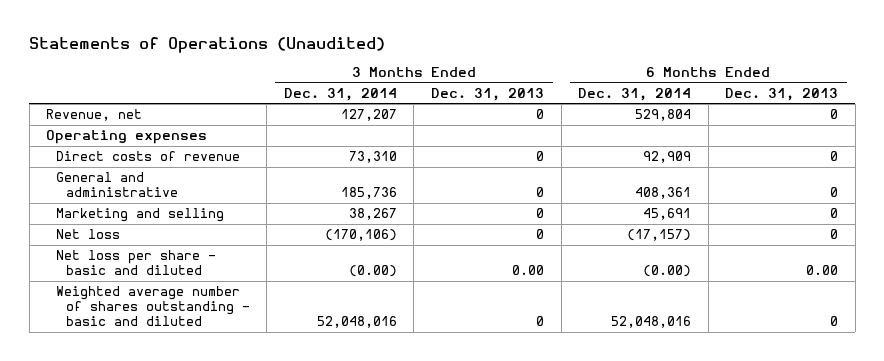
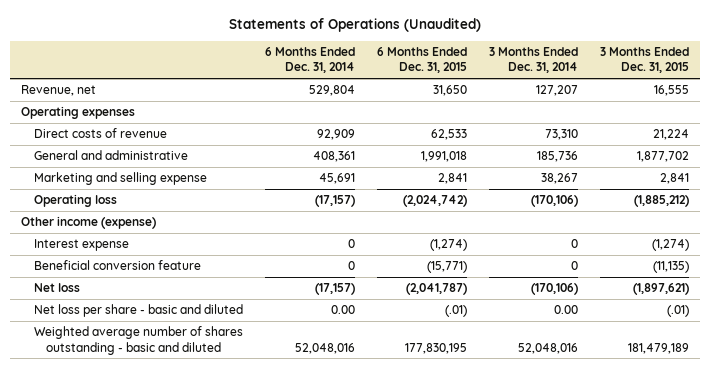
[431,88,545,102] Dec. 31, 2013 -> none
[725,88,839,102] Dec. 31, 2013 -> none
none -> [376,46,467,74] 6 Months Ended Dec. 31, 2015
none -> [600,46,690,74] 3 Months Ended Dec. 31, 2015
[55,208,224,223] Marketing and selling -> [33,172,207,186] Marketing and selling expense
none -> [33,194,117,208] Operating loss
none -> [21,216,157,230] Other income (expense)
none -> [33,239,129,252] Interest expense
none -> [33,260,201,271] Beneficial conversion feature
[348,265,397,278] (0.00) -> [554,305,579,315] 0.00
[643,265,692,278] (0.00) -> [330,305,355,315] 0.00

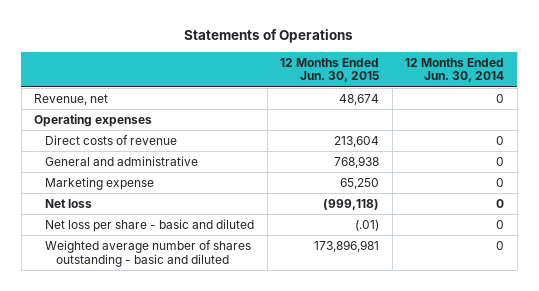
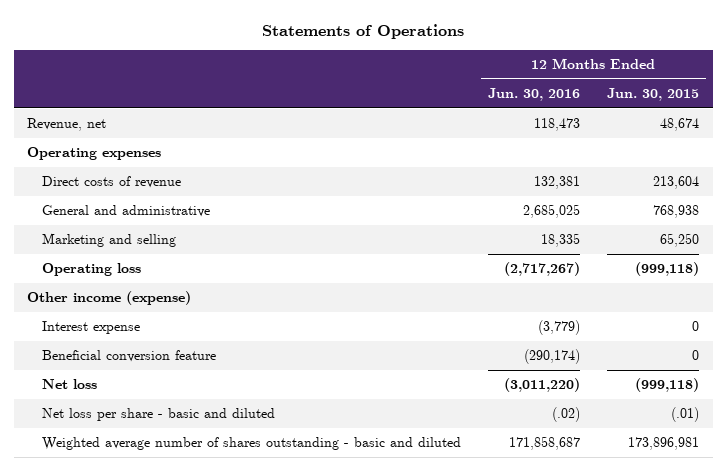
[405,57,505,83] 12 Months Ended Jun. 30, 2014 -> none
none -> [487,88,580,102] Jun. 30, 2016
[44,176,154,190] Marketing expense -> [41,233,176,248] Marketing and selling
none -> [41,263,141,277] Operating loss
none -> [27,291,192,306] Other income (expense)
none -> [41,321,140,335] Interest expense
none -> [41,350,216,363] Beneficial conversion feature

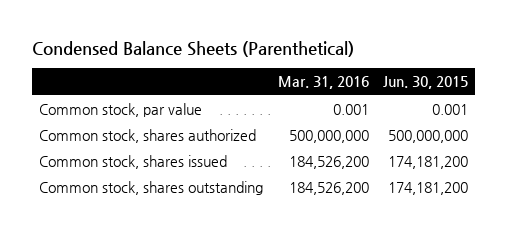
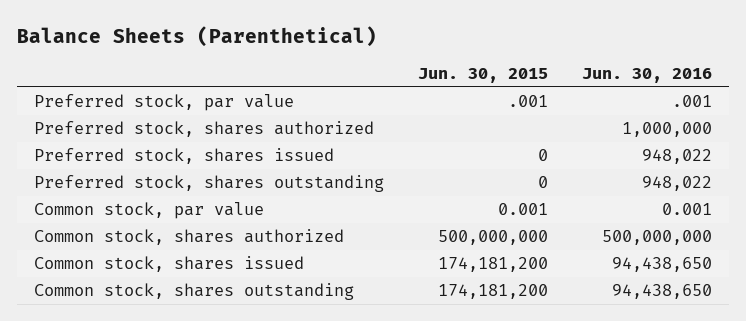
[32,41,355,58] Condensed Balance Sheets (Parenthetical) -> [17,25,378,47] Balance Sheets (Parenthetical)
[277,76,369,90] Mar. 31, 2016 -> none
none -> [582,67,713,83] Jun. 30, 2016
none -> [34,94,295,112] Preferred stock, par value
none -> [34,121,375,138] Preferred stock, shares authorized
none -> [34,148,335,165] Preferred stock, shares issued
none -> [34,175,385,193] Preferred stock, shares outstanding

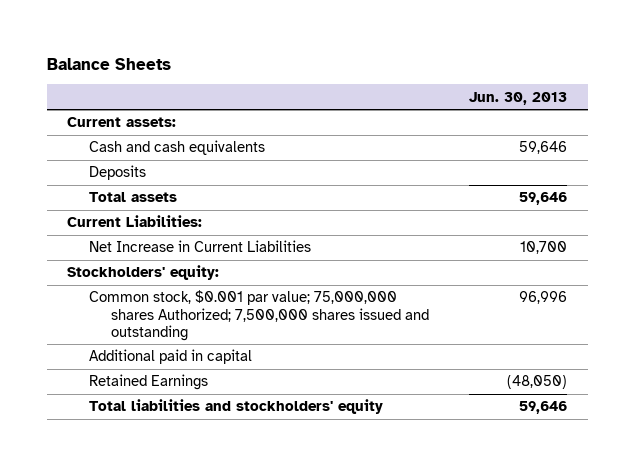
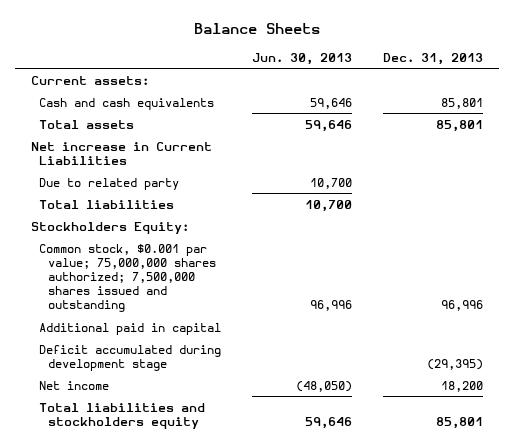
none -> [383,52,484,65] Dec. 31, 2013
[89,165,147,181] Deposits -> none
[67,215,203,228] Current Liabilities: -> [30,141,212,165] Net increase in Current Liabilities
none -> [39,177,180,190] Due to related party
[89,240,312,253] Net Increase in Current Liabilities -> [39,199,175,209] Total liabilities
[67,265,220,281] Stockholders' equity: -> [30,221,189,234] Stockholders Equity:
[89,290,429,342] Common stock, $0.001 par value; 75,000,000 shares Authorized; 7,500,000 shares issued and outstanding -> [39,243,217,313] Common stock, $0.001 par value; 75,000,000 shares authorized; 7,500,000 shares issued and outstanding
none -> [39,344,222,371] Deficit accumulated during development stage
[89,374,209,391] Retained Earnings -> [39,380,110,390] Net income
[89,399,384,415] Total liabilities and stockholders' equity -> [39,402,206,429] Total liabilities and stockholders equity

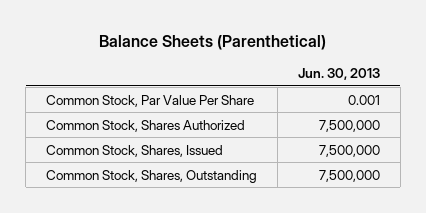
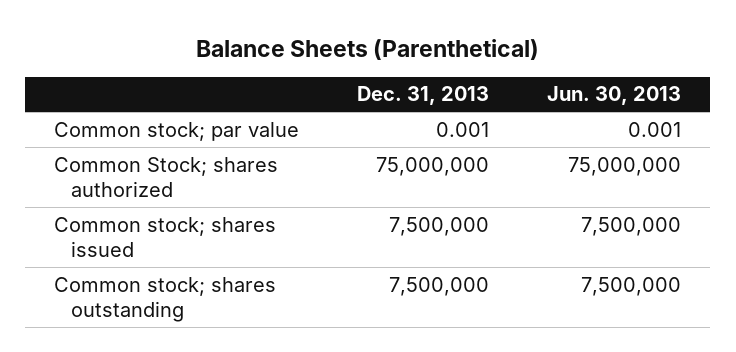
none -> [357,86,490,106] Dec. 31, 2013
[46,94,255,107] Common Stock, Par Value Per Share -> [54,121,300,141] Common stock; par value
[46,119,246,132] Common Stock, Shares Authorized -> [54,156,279,198] Common Stock; shares authorized
[318,119,380,132] 7,500,000 -> [568,156,682,176] 75,000,000
[46,144,224,157] Common Stock, Shares, Issued -> [54,216,277,258] Common stock; shares issued
[46,169,258,183] Common Stock, Shares, Outstanding -> [54,276,277,323] Common stock; shares outstanding

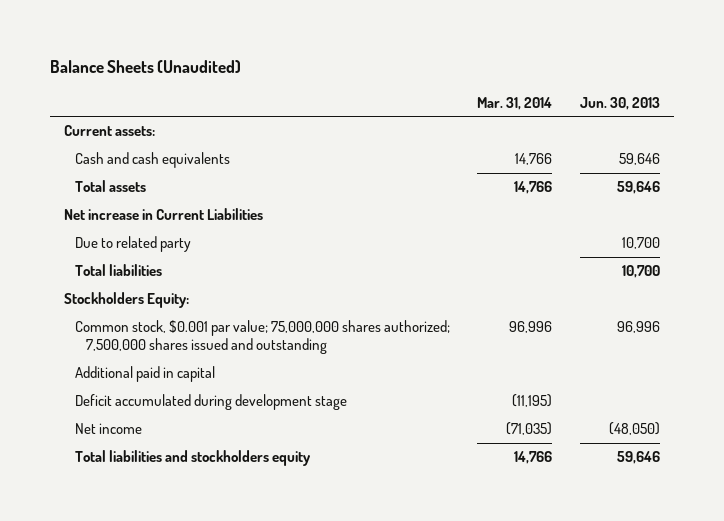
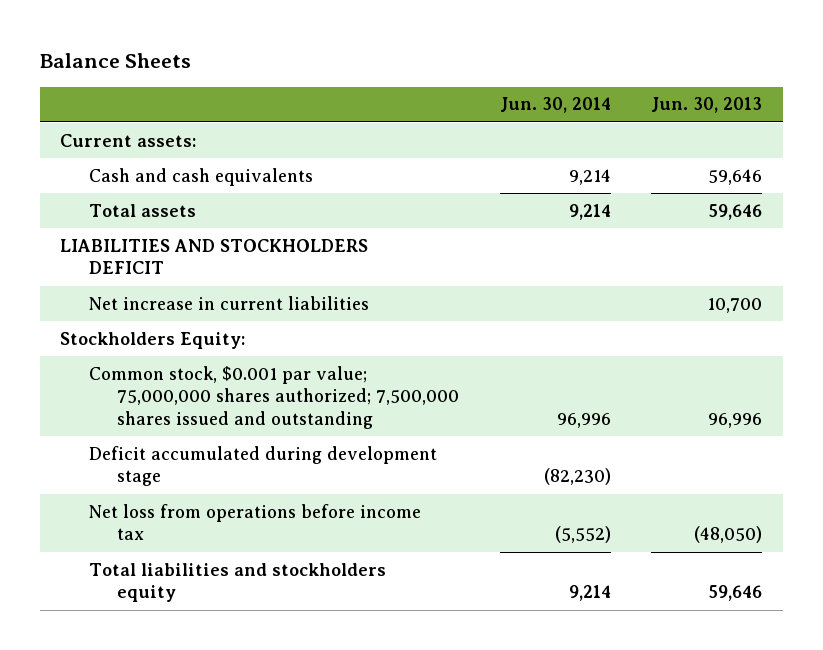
[50,60,242,74] Balance Sheets (Unaudited) -> [40,53,192,69] Balance Sheets
[477,96,553,110] Mar. 31, 2014 -> none
none -> [499,97,611,114] Jun. 30, 2014
[63,208,263,221] Net increase in Current Liabilities -> none
[75,264,163,277] Total liabilities -> none
none -> [60,238,369,275] LIABILITIES AND STOCKHOLDERS DEFICIT
[75,236,192,253] Due to related party -> [88,295,369,310] Net increase in current liabilities
[75,366,216,383] Additional paid in capital -> none
[75,423,143,435] Net income -> [88,503,421,541] Net loss from operations before income tax

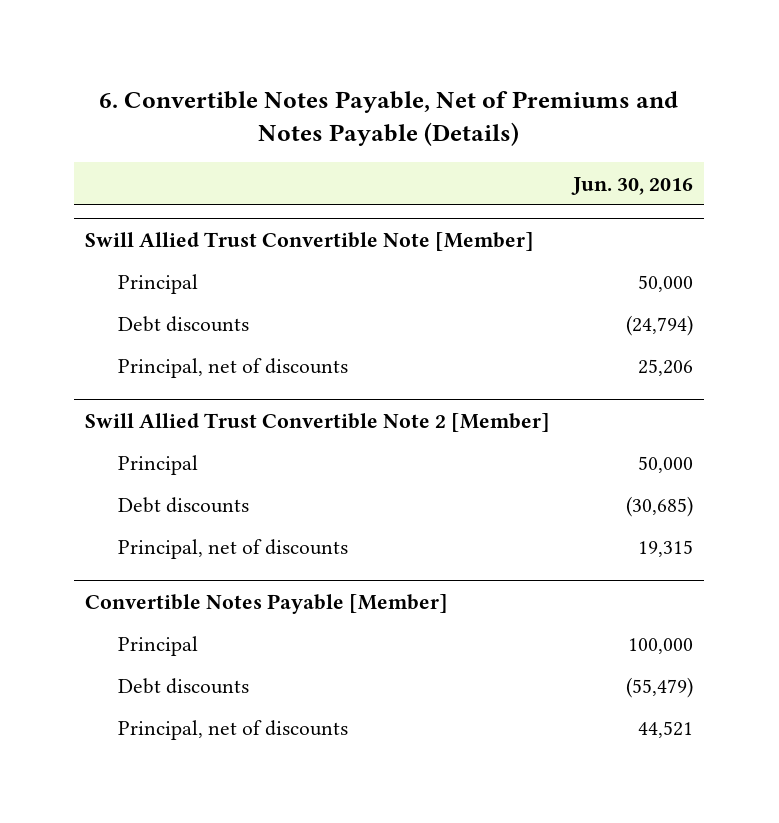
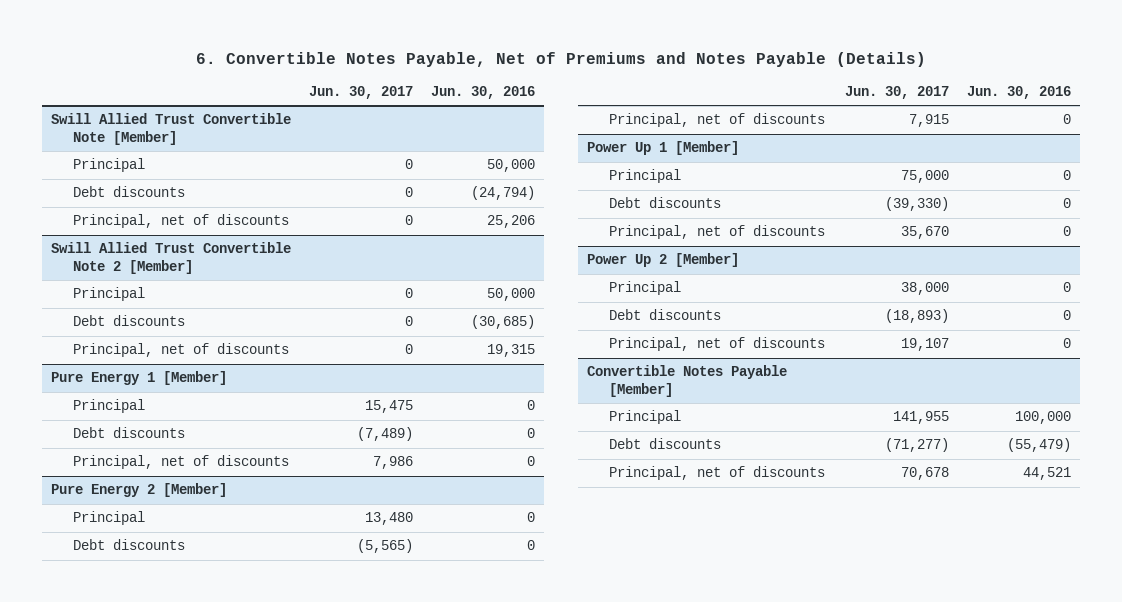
none -> [309,85,414,99] Jun. 30, 2017
none -> [51,371,228,386] Pure Energy 1 [Member]
none -> [72,399,145,414] Principal
none -> [72,427,185,439] Debt discounts
none -> [72,455,289,470] Principal, net of discounts
none -> [51,483,228,498] Pure Energy 2 [Member]
none -> [72,511,145,526] Principal
none -> [72,539,185,551] Debt discounts
none -> [608,113,825,128] Principal, net of discounts
none -> [587,141,740,156] Power Up 1 [Member]
none -> [608,169,681,184] Principal
none -> [608,197,721,209] Debt discounts
none -> [608,225,825,240] Principal, net of discounts
none -> [587,253,740,268] Power Up 2 [Member]
none -> [608,281,681,296] Principal
none -> [608,309,721,321] Debt discounts
none -> [608,337,825,352] Principal, net of discounts

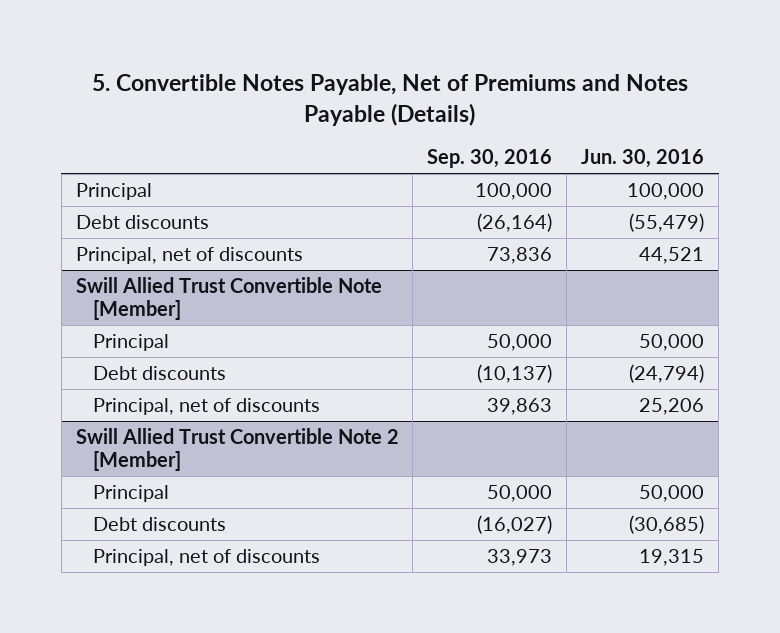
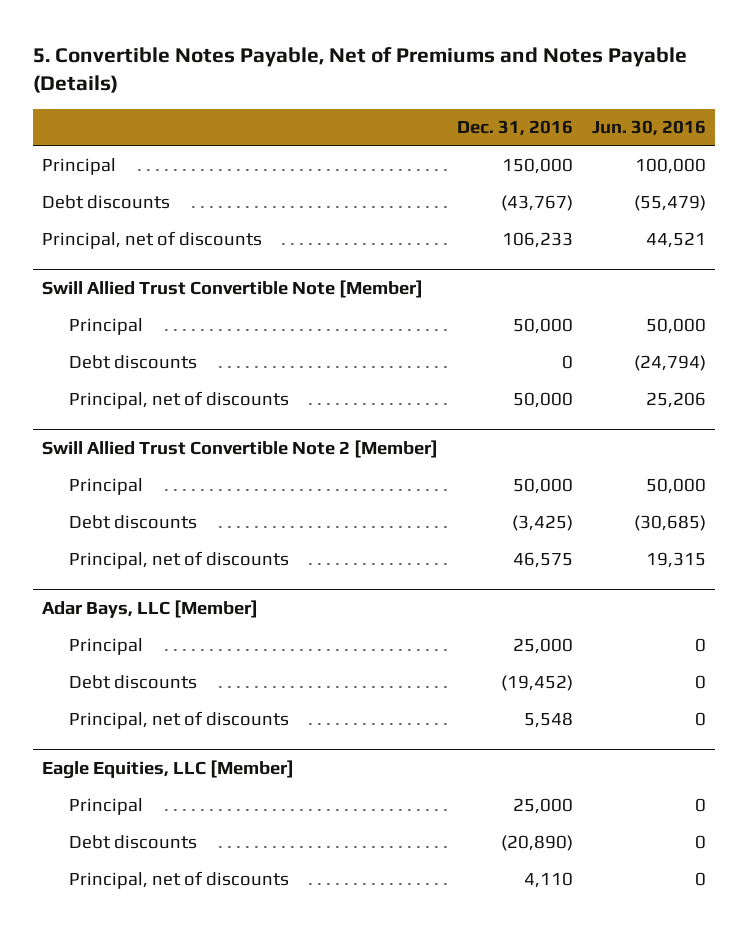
[427,149,553,169] Sep. 30, 2016 -> none
none -> [456,120,573,137] Dec. 31, 2016
none -> [42,600,259,619] Adar Bays, LLC [Member]
none -> [69,638,144,656] Principal
none -> [69,675,198,690] Debt discounts
none -> [69,711,290,730] Principal, net of discounts
none -> [42,760,295,780] Eagle Equities, LLC [Member]
none -> [69,798,144,816] Principal
none -> [69,835,198,850] Debt discounts
none -> [69,871,290,890] Principal, net of discounts

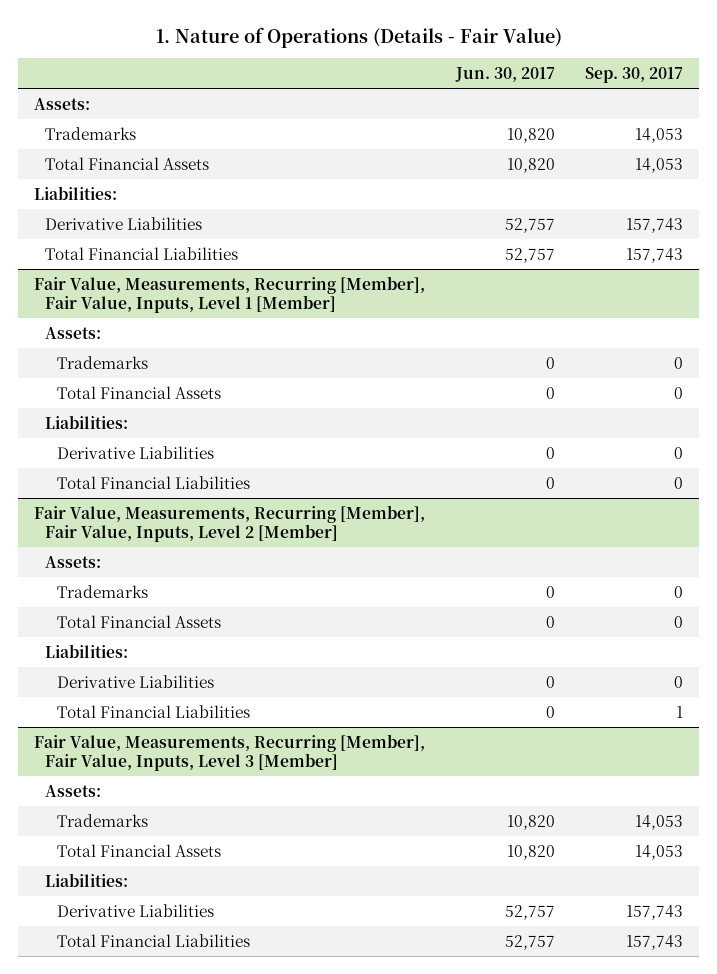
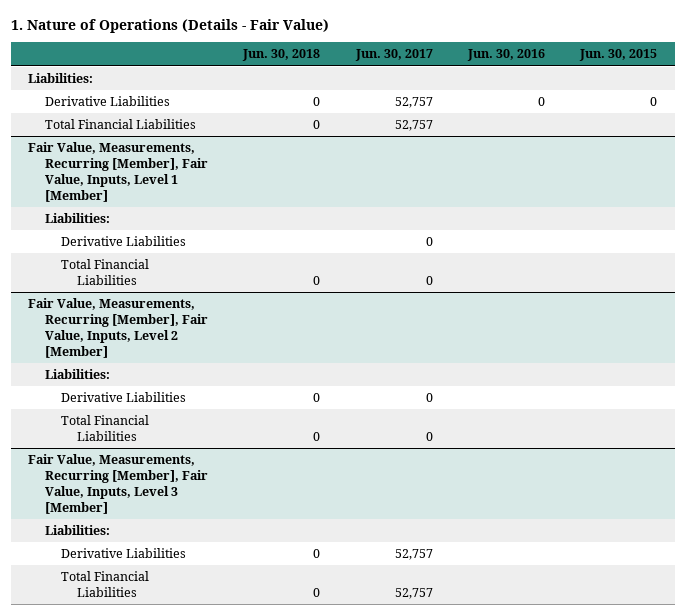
[585,66,684,83] Sep. 30, 2017 -> none
none -> [242,49,321,62] Jun. 30, 2018
none -> [467,49,546,62] Jun. 30, 2016
none -> [579,49,658,62] Jun. 30, 2015
[33,97,90,110] Assets: -> none
[45,126,137,140] Trademarks -> none
[45,156,210,170] Total Financial Assets -> none
[45,326,102,339] Assets: -> none
[57,355,149,369] Trademarks -> none
[57,385,222,399] Total Financial Assets -> none
[45,555,102,568] Assets: -> none
[57,584,149,598] Trademarks -> none
[57,614,222,628] Total Financial Assets -> none
[45,784,102,797] Assets: -> none
[57,813,149,827] Trademarks -> none
[57,843,222,857] Total Financial Assets -> none

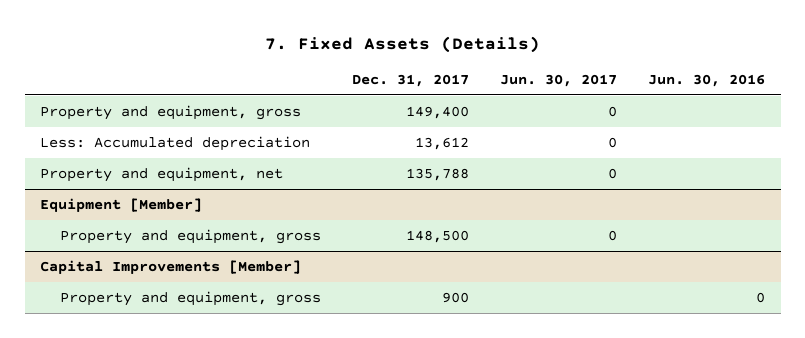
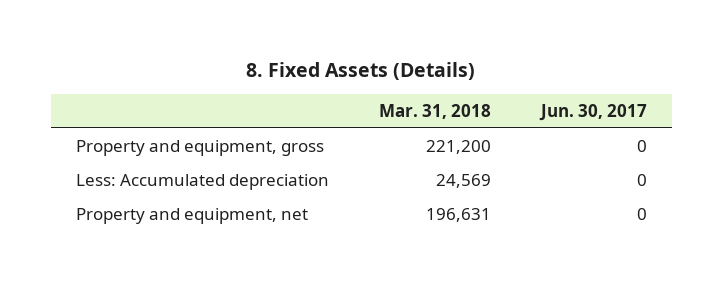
[264,35,540,53] 7. Fixed Assets (Details) -> [246,62,476,81] 8. Fixed Assets (Details)
[351,74,469,88] Dec. 31, 2017 -> none
[648,74,766,88] Jun. 30, 2016 -> none
none -> [378,104,491,120] Mar. 31, 2018
[40,197,203,212] Equipment [Member] -> none
[59,228,321,244] Property and equipment, gross -> none
[40,259,302,274] Capital Improvements [Member] -> none
[59,290,321,306] Property and equipment, gross -> none

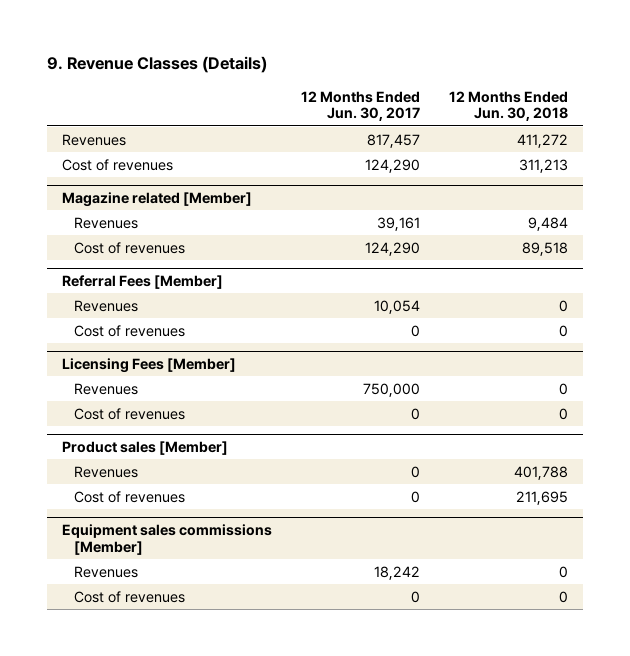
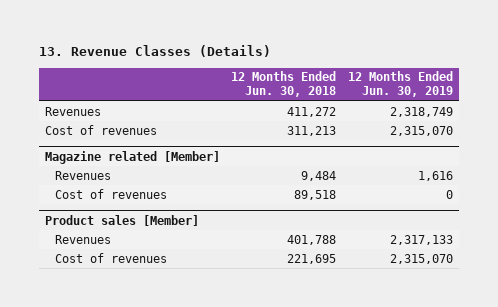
[46,56,267,74] 9. Revenue Classes (Details) -> [38,45,271,58] 13. Revenue Classes (Details)
[300,90,420,122] 12 Months Ended Jun. 30, 2017 -> none
none -> [348,71,454,97] 12 Months Ended Jun. 30, 2019
[61,275,223,290] Referral Fees [Member] -> none
[74,299,139,312] Revenues -> none
[74,324,186,337] Cost of revenues -> none
[61,358,236,374] Licensing Fees [Member] -> none
[74,382,139,395] Revenues -> none
[74,407,186,420] Cost of revenues -> none
[61,524,272,555] Equipment sales commissions [Member] -> none
[74,565,139,578] Revenues -> none
[74,590,186,603] Cost of revenues -> none
[516,490,569,505] 211,695 -> [287,253,337,264] 221,695

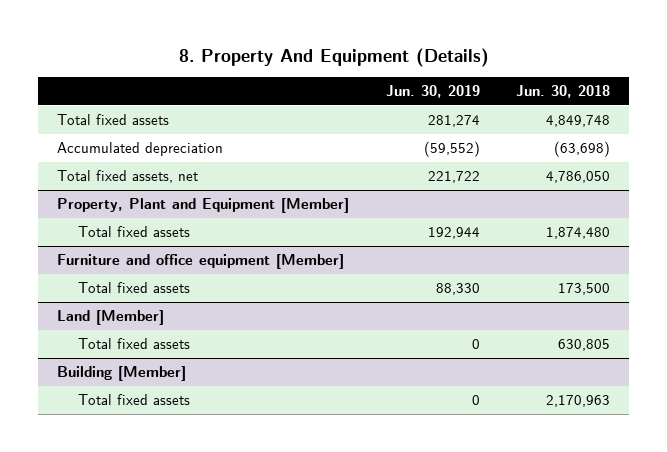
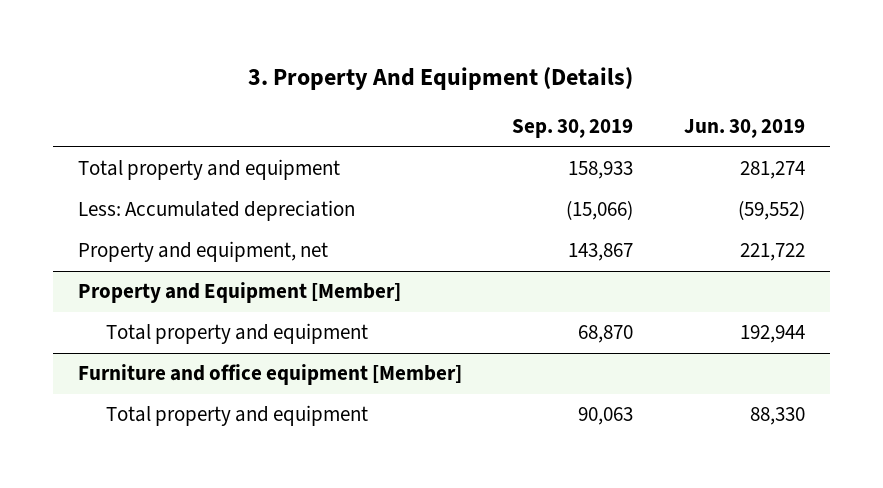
[178,47,489,67] 8. Property And Equipment (Details) -> [248,67,634,91] 3. Property And Equipment (Details)
[516,85,611,99] Jun. 30, 2018 -> none
none -> [512,119,634,139] Sep. 30, 2019
[56,114,169,126] Total fixed assets -> [78,159,341,181] Total property and equipment
[56,142,223,157] Accumulated depreciation -> [78,200,356,222] Less: Accumulated depreciation
[56,170,198,184] Total fixed assets, net -> [78,241,329,263] Property and equipment, net
[56,198,349,214] Property, Plant and Equipment [Member] -> [78,282,402,304] Property and Equipment [Member]
[77,226,190,238] Total fixed assets -> [105,323,368,345] Total property and equipment
[56,310,164,326] Land [Member] -> none
[77,338,190,350] Total fixed assets -> none
[56,366,186,382] Building [Member] -> none
[77,394,190,406] Total fixed assets -> none
[77,282,190,294] Total fixed assets -> [105,405,368,427] Total property and equipment

